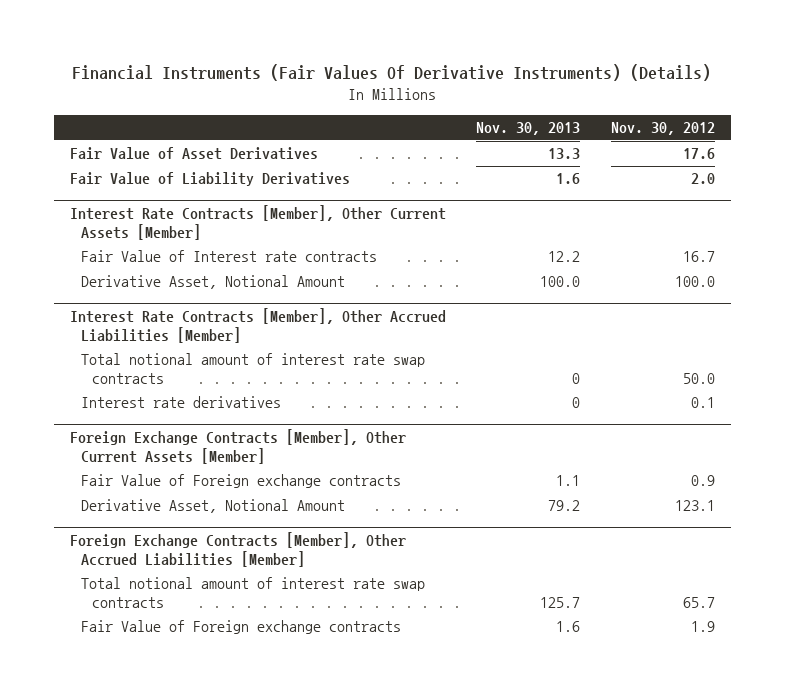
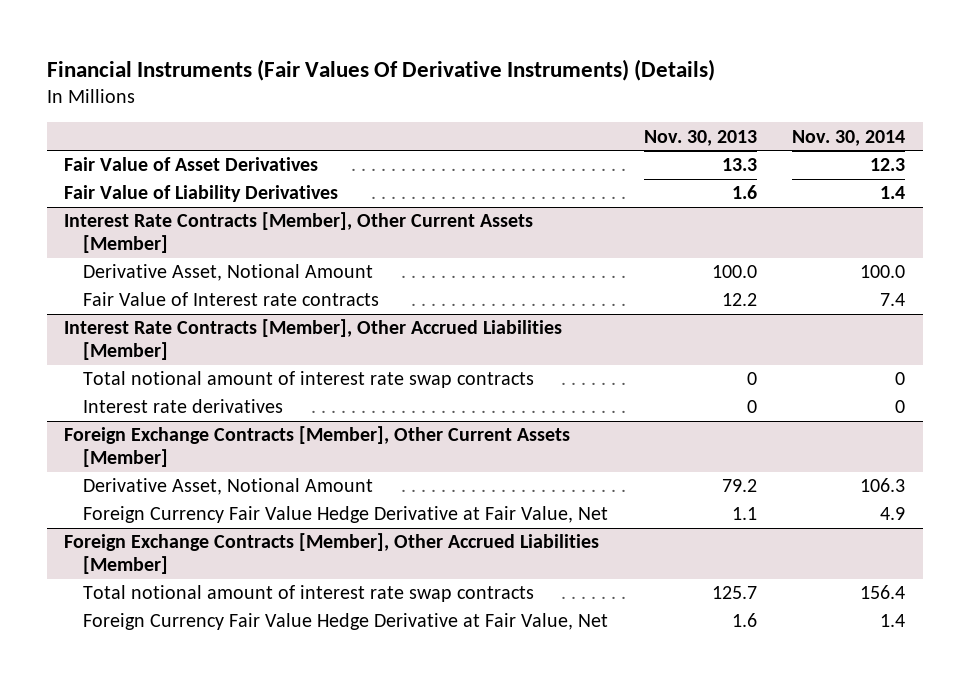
[611,122,716,136] Nov. 30, 2012 -> none
none -> [791,129,905,146] Nov. 30, 2014
[80,250,377,263] Fair Value of Interest rate contracts -> [83,292,380,307] Fair Value of Interest rate contracts
[80,474,401,489] Fair Value of Foreign exchange contracts -> none
none -> [83,506,609,524] Foreign Currency Fair Value Hedge Derivative at Fair Value, Net
[80,620,401,635] Fair Value of Foreign exchange contracts -> none
none -> [83,613,609,631] Foreign Currency Fair Value Hedge Derivative at Fair Value, Net

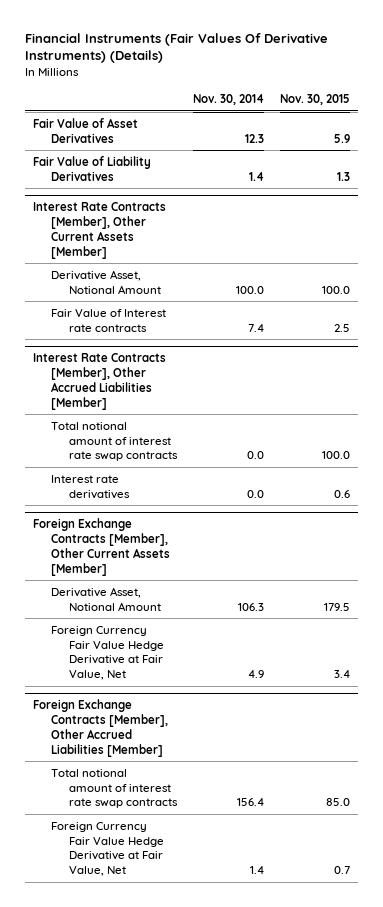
[643,129,757,146] Nov. 30, 2013 -> none
none -> [279,93,350,105] Nov. 30, 2015
[894,372,905,386] 0 -> [246,451,264,460] 0.0
[894,400,905,414] 0 -> [246,489,264,498] 0.0

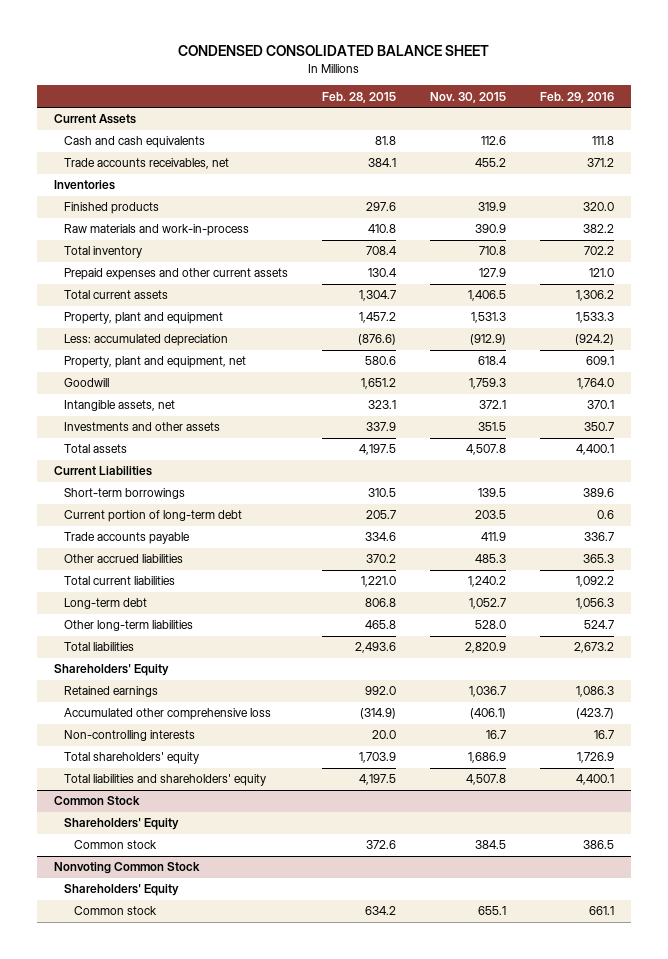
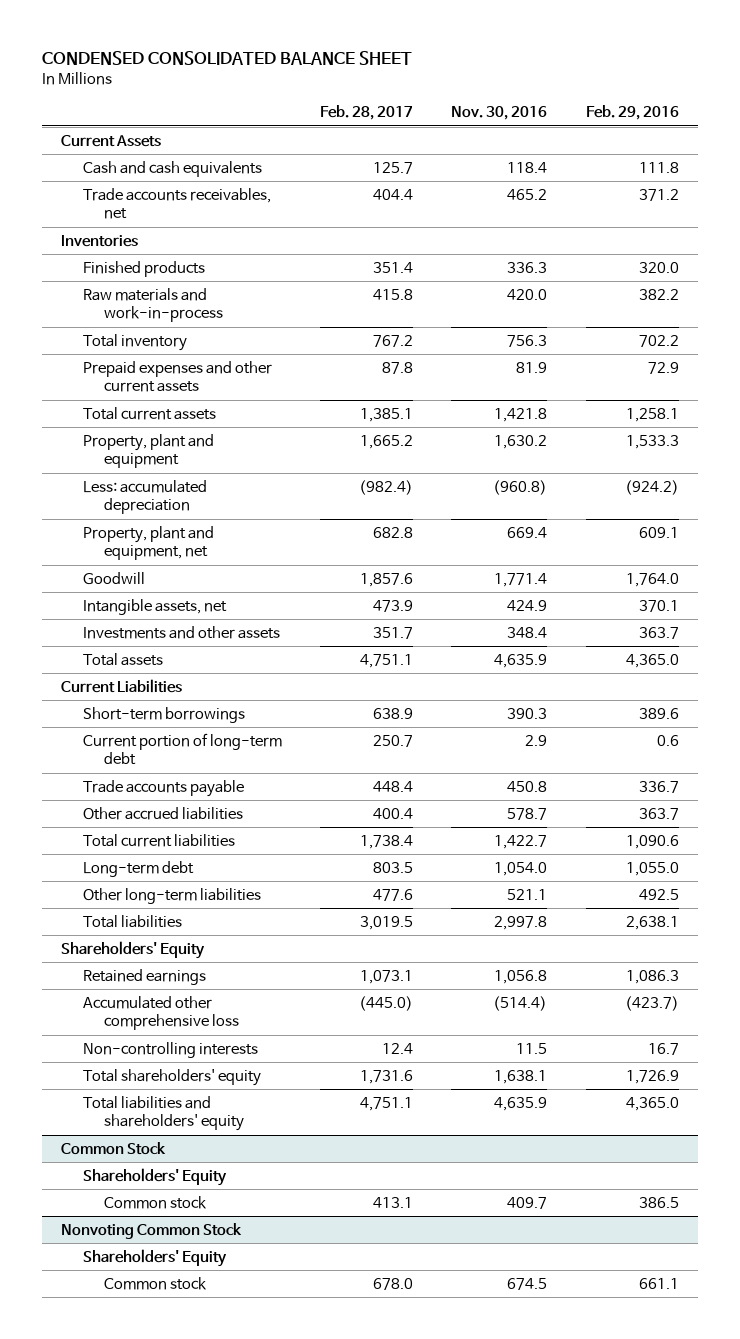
[322,91,397,103] Feb. 28, 2015 -> none
[429,91,506,103] Nov. 30, 2015 -> none
none -> [320,105,414,121] Feb. 28, 2017
none -> [451,106,548,121] Nov. 30, 2016
[588,268,614,278] 121.0 -> [647,361,679,374] 72.9
[575,290,614,302] 1,306.2 -> [625,407,679,422] 1,258.1
[583,422,614,432] 350.7 -> [638,626,679,639] 363.7
[575,444,614,456] 4,400.1 -> [625,653,679,668] 4,365.0
[582,554,614,564] 365.3 -> [638,807,679,820] 363.7
[575,576,614,588] 1,092.2 -> [625,834,679,849] 1,090.6
[575,598,614,610] 1,056.3 -> [625,861,679,876] 1,055.0
[583,620,614,630] 524.7 -> [638,888,679,900] 492.5
[573,642,614,654] 2,673.2 -> [625,915,679,930] 2,638.1
[575,774,614,786] 4,400.1 -> [625,1096,679,1111] 4,365.0

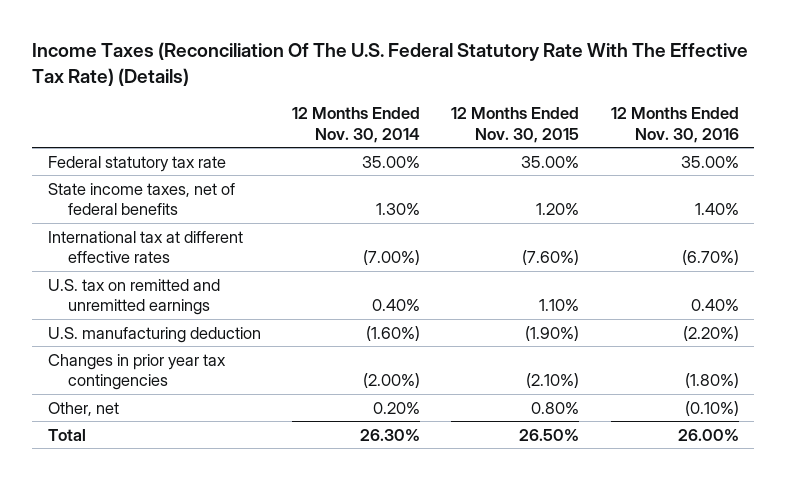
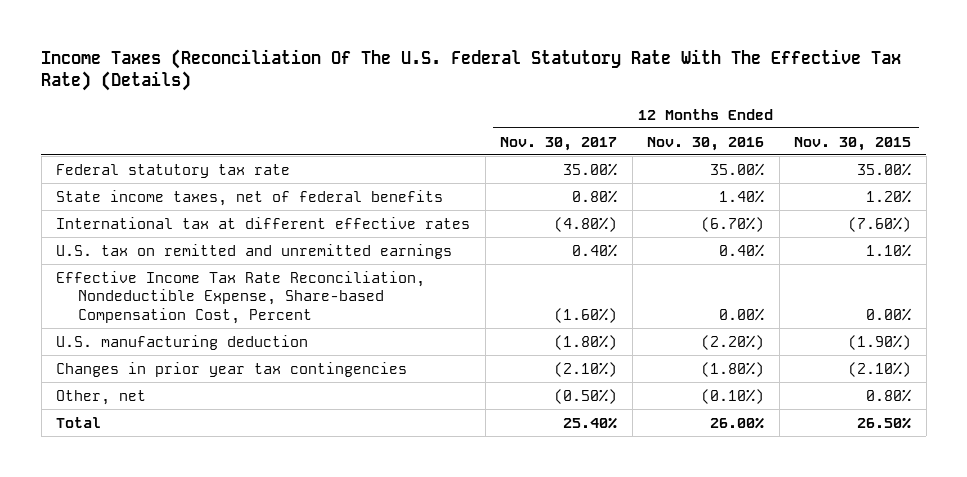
[291,106,420,143] 12 Months Ended Nov. 30, 2014 -> none
none -> [500,136,618,151] Nov. 30, 2017
none -> [56,270,426,325] Effective Income Tax Rate Reconciliation, Nondeductible Expense, Share-based Compensation Cost, Percent

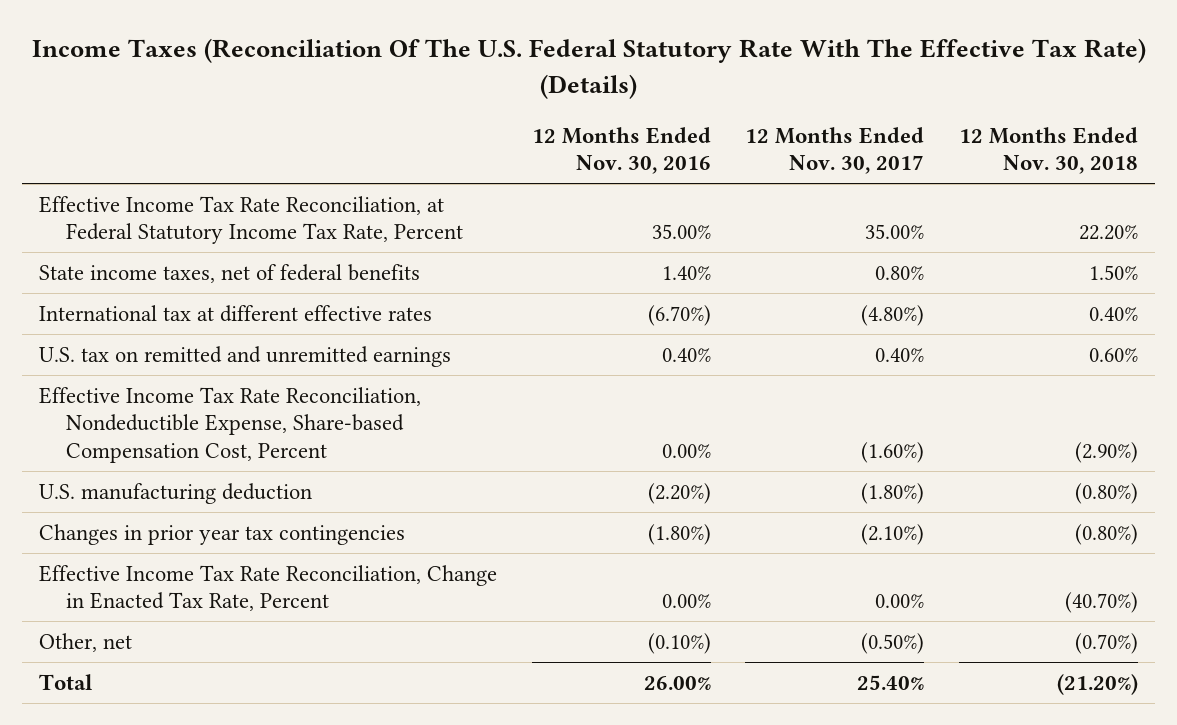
[794,136,912,151] Nov. 30, 2015 -> none
none -> [958,126,1138,175] 12 Months Ended Nov. 30, 2018
[56,163,291,178] Federal statutory tax rate -> [39,195,463,245] Effective Income Tax Rate Reconciliation, at Federal Statutory Income Tax Rate, Percent
none -> [39,564,498,612] Effective Income Tax Rate Reconciliation, Change in Enacted Tax Rate, Percent

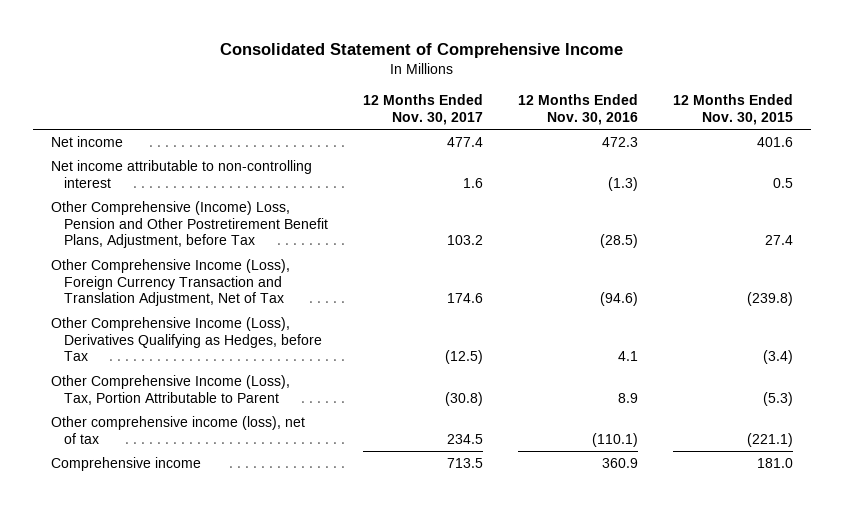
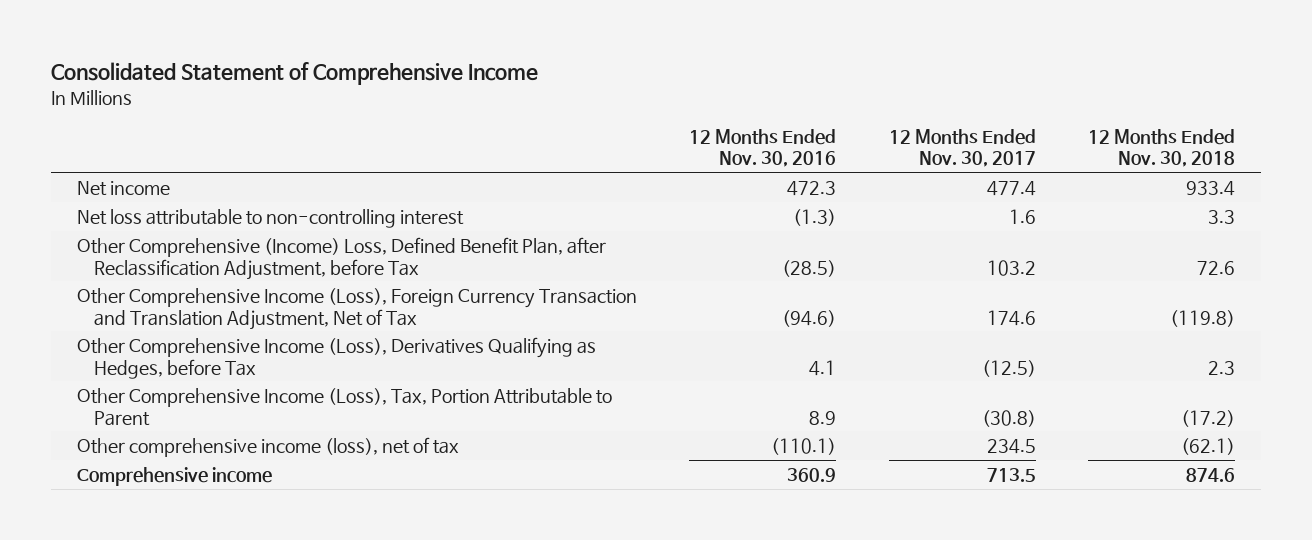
[672,94,793,125] 12 Months Ended Nov. 30, 2015 -> none
none -> [1088,128,1236,168] 12 Months Ended Nov. 30, 2018
[50,160,312,188] Net income attributable to non-controlling interest -> [77,208,465,228] Net loss attributable to non-controlling interest
[50,201,328,249] Other Comprehensive (Income) Loss, Pension and Other Postretirement Benefit Plans, Adjustment, before Tax -> [77,236,607,280] Other Comprehensive (Income) Loss, Defined Benefit Plan, after Reclassification Adjustment, before Tax

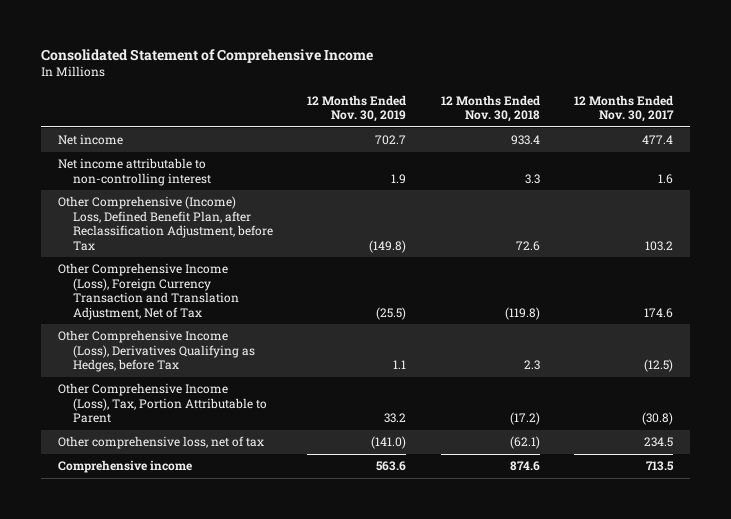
[689,128,837,168] 12 Months Ended Nov. 30, 2016 -> none
none -> [307,94,407,123] 12 Months Ended Nov. 30, 2019
[77,208,465,228] Net loss attributable to non-controlling interest -> [58,158,211,186] Net income attributable to non-controlling interest
[77,436,460,457] Other comprehensive income (loss), net of tax -> [58,436,265,450] Other comprehensive loss, net of tax

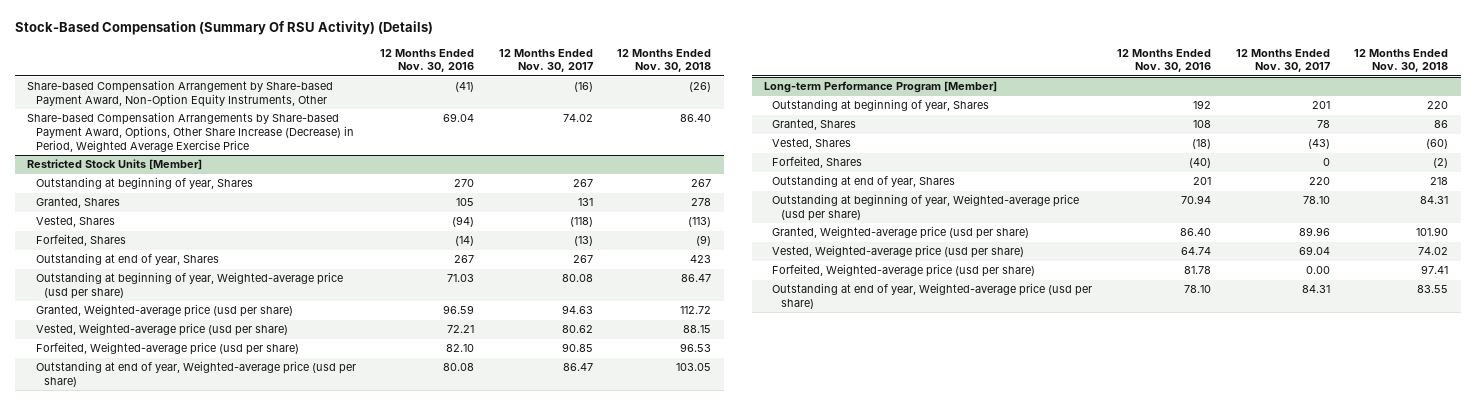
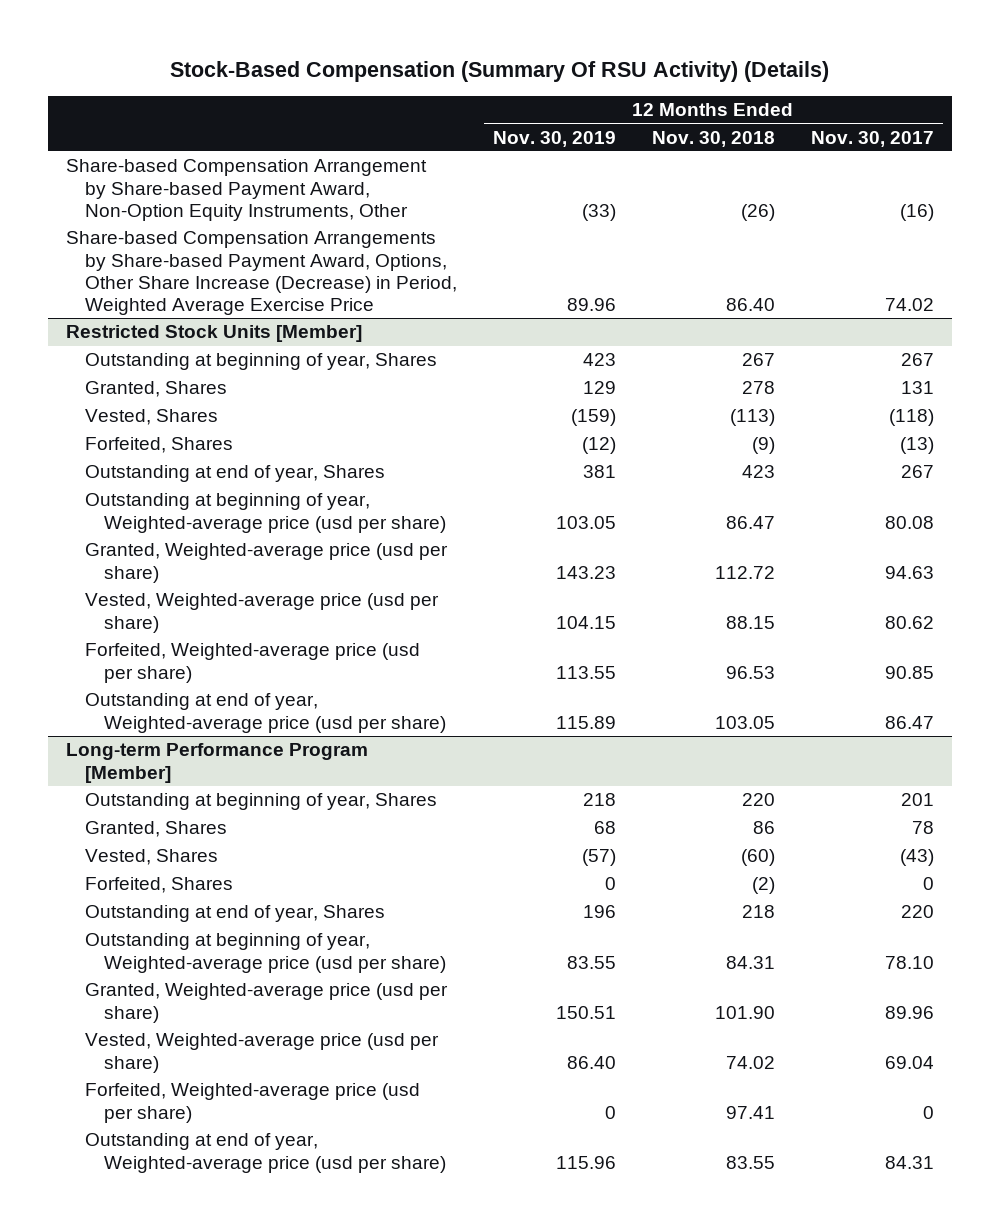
[380,48,475,73] 12 Months Ended Nov. 30, 2016 -> none
none -> [492,130,616,147] Nov. 30, 2019
[1305,266,1330,275] 0.00 -> [922,1105,934,1119] 0

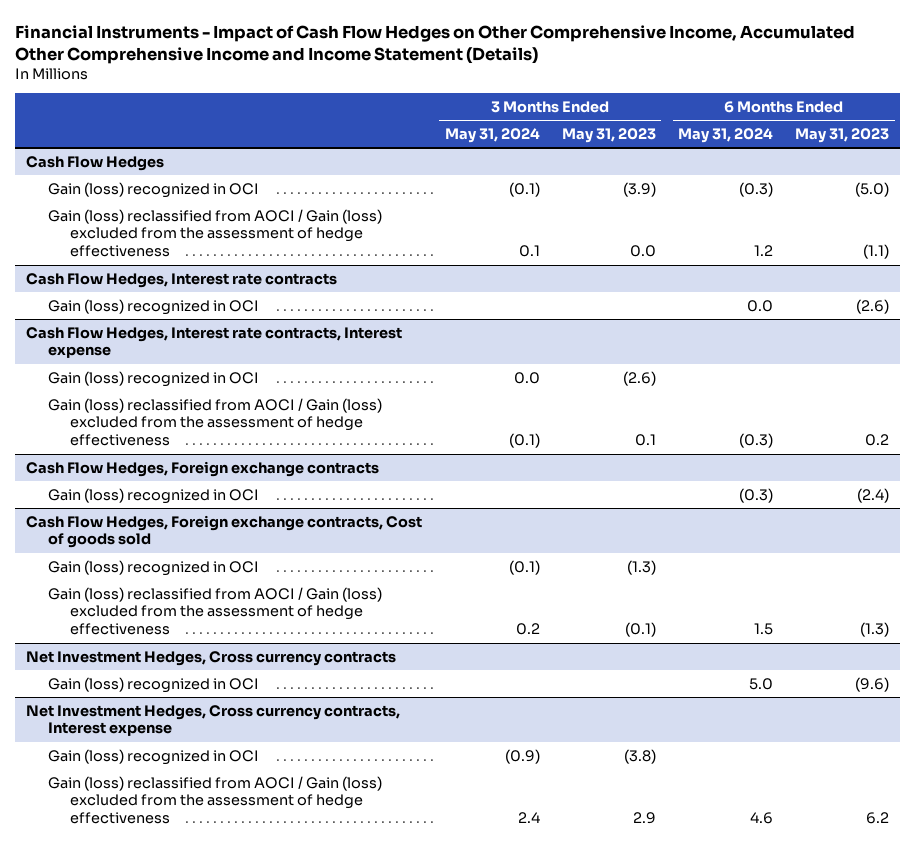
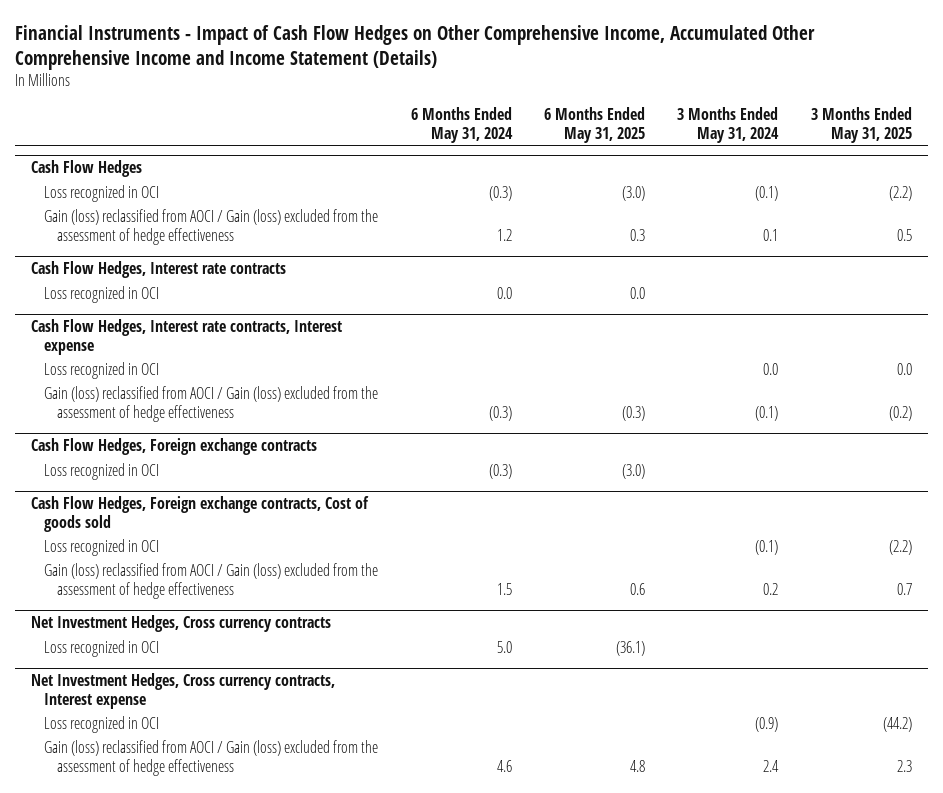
[561,127,656,143] May 31, 2023 -> none
[795,127,890,143] May 31, 2023 -> none
none -> [544,107,646,143] 6 Months Ended May 31, 2025
none -> [810,107,912,143] 3 Months Ended May 31, 2025
[48,181,260,198] Gain (loss) recognized in OCI -> [44,184,160,202] Loss recognized in OCI
[48,298,260,315] Gain (loss) recognized in OCI -> [44,285,160,303] Loss recognized in OCI
[48,370,260,387] Gain (loss) recognized in OCI -> [44,361,160,379] Loss recognized in OCI
[48,487,260,504] Gain (loss) recognized in OCI -> [44,462,160,480] Loss recognized in OCI
[48,559,260,576] Gain (loss) recognized in OCI -> [44,538,160,556] Loss recognized in OCI
[48,676,260,693] Gain (loss) recognized in OCI -> [44,639,160,657] Loss recognized in OCI
[48,748,260,765] Gain (loss) recognized in OCI -> [44,715,160,733] Loss recognized in OCI

